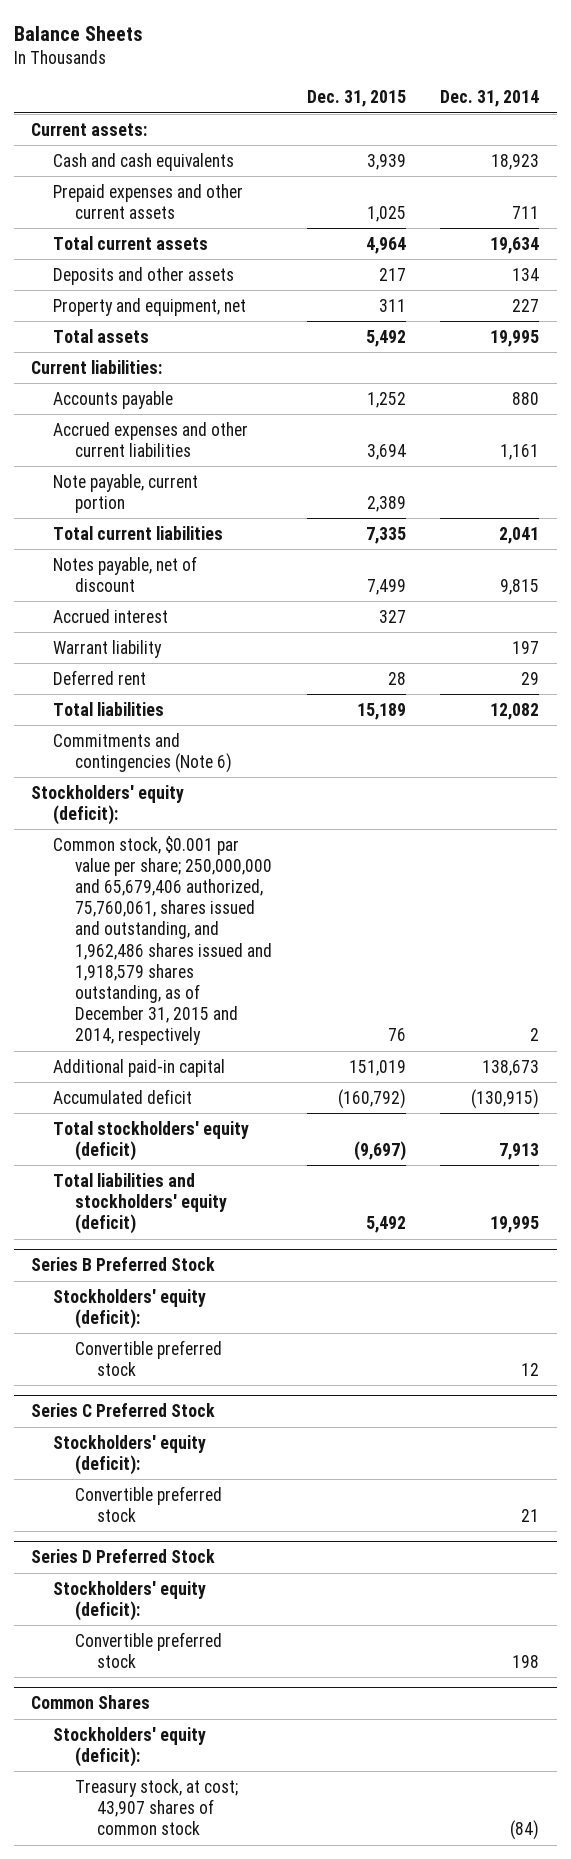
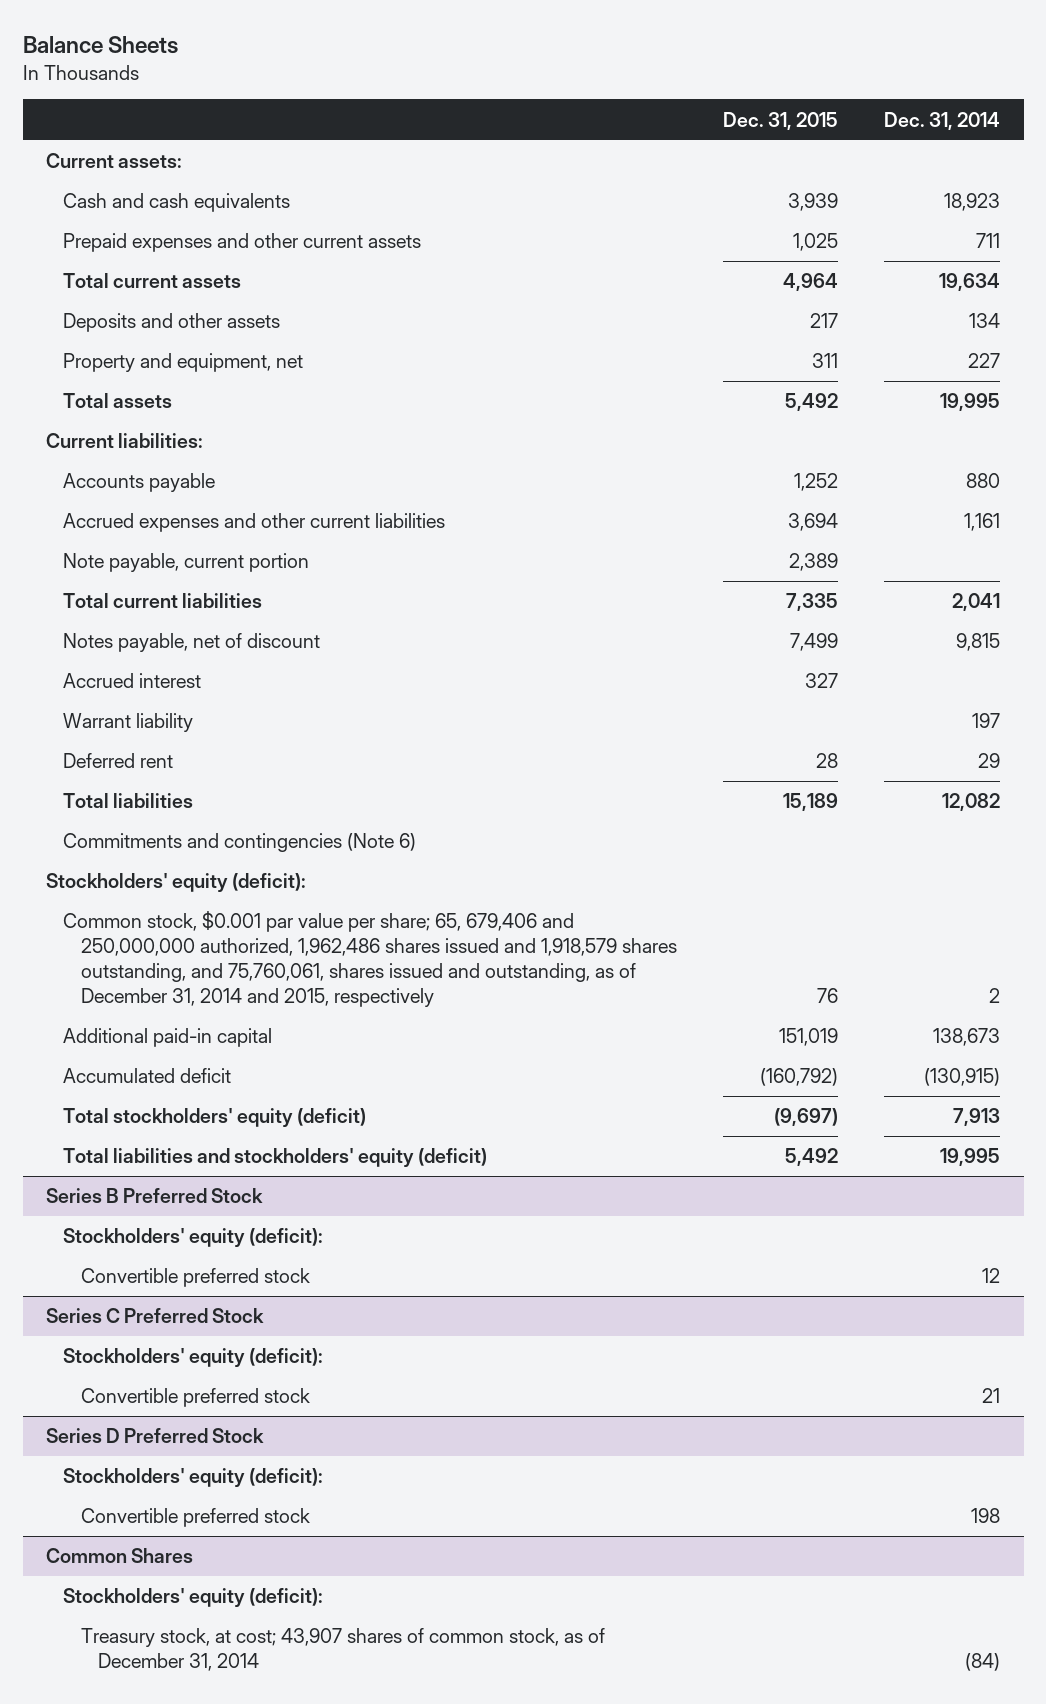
[53,835,272,1046] Common stock, $0.001 par value per share; 250,000,000 and 65,679,406 authorized, 75,760,061, shares issued and outstanding, and 1,962,486 shares issued and 1,918,579 shares outstanding, as of December 31, 2015 and 2014, respectively -> [63,911,677,1007] Common stock, $0.001 par value per share; 65, 679,406 and 250,000,000 authorized, 1,962,486 shares issued and 1,918,579 shares outstanding, and 75,760,061, shares issued and outstanding, as of December 31, 2014 and 2015, respectively
[74,1778,238,1836] Treasury stock, at cost; 43,907 shares of common stock -> [80,1628,605,1672] Treasury stock, at cost; 43,907 shares of common stock, as of December 31, 2014

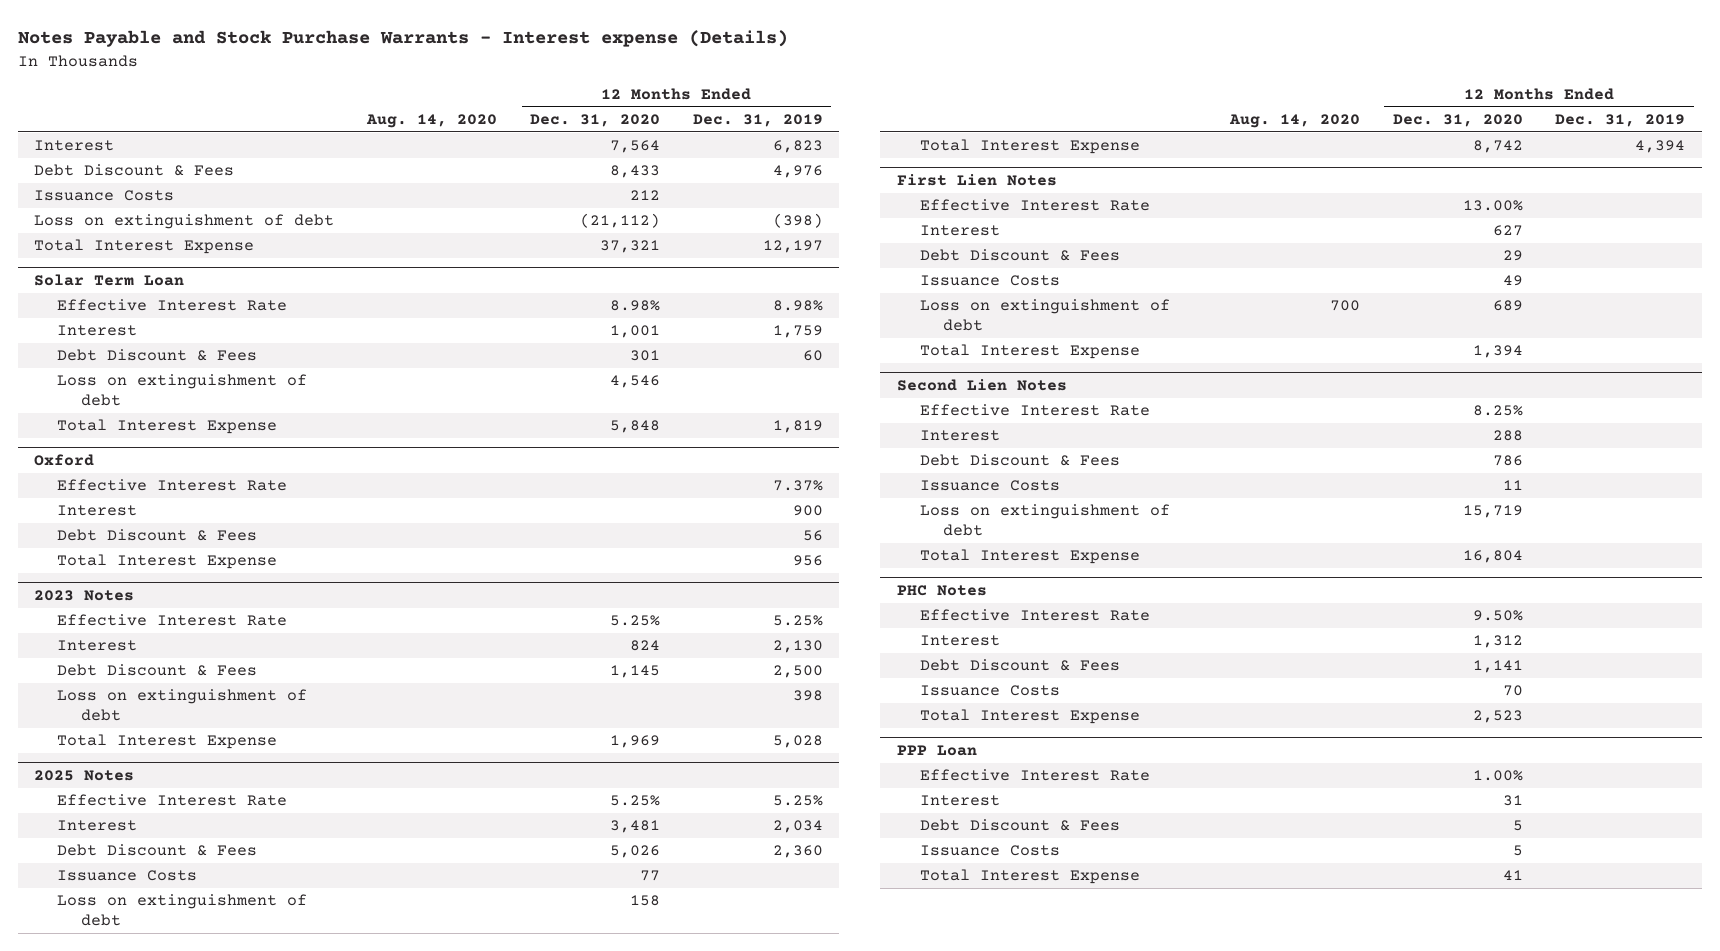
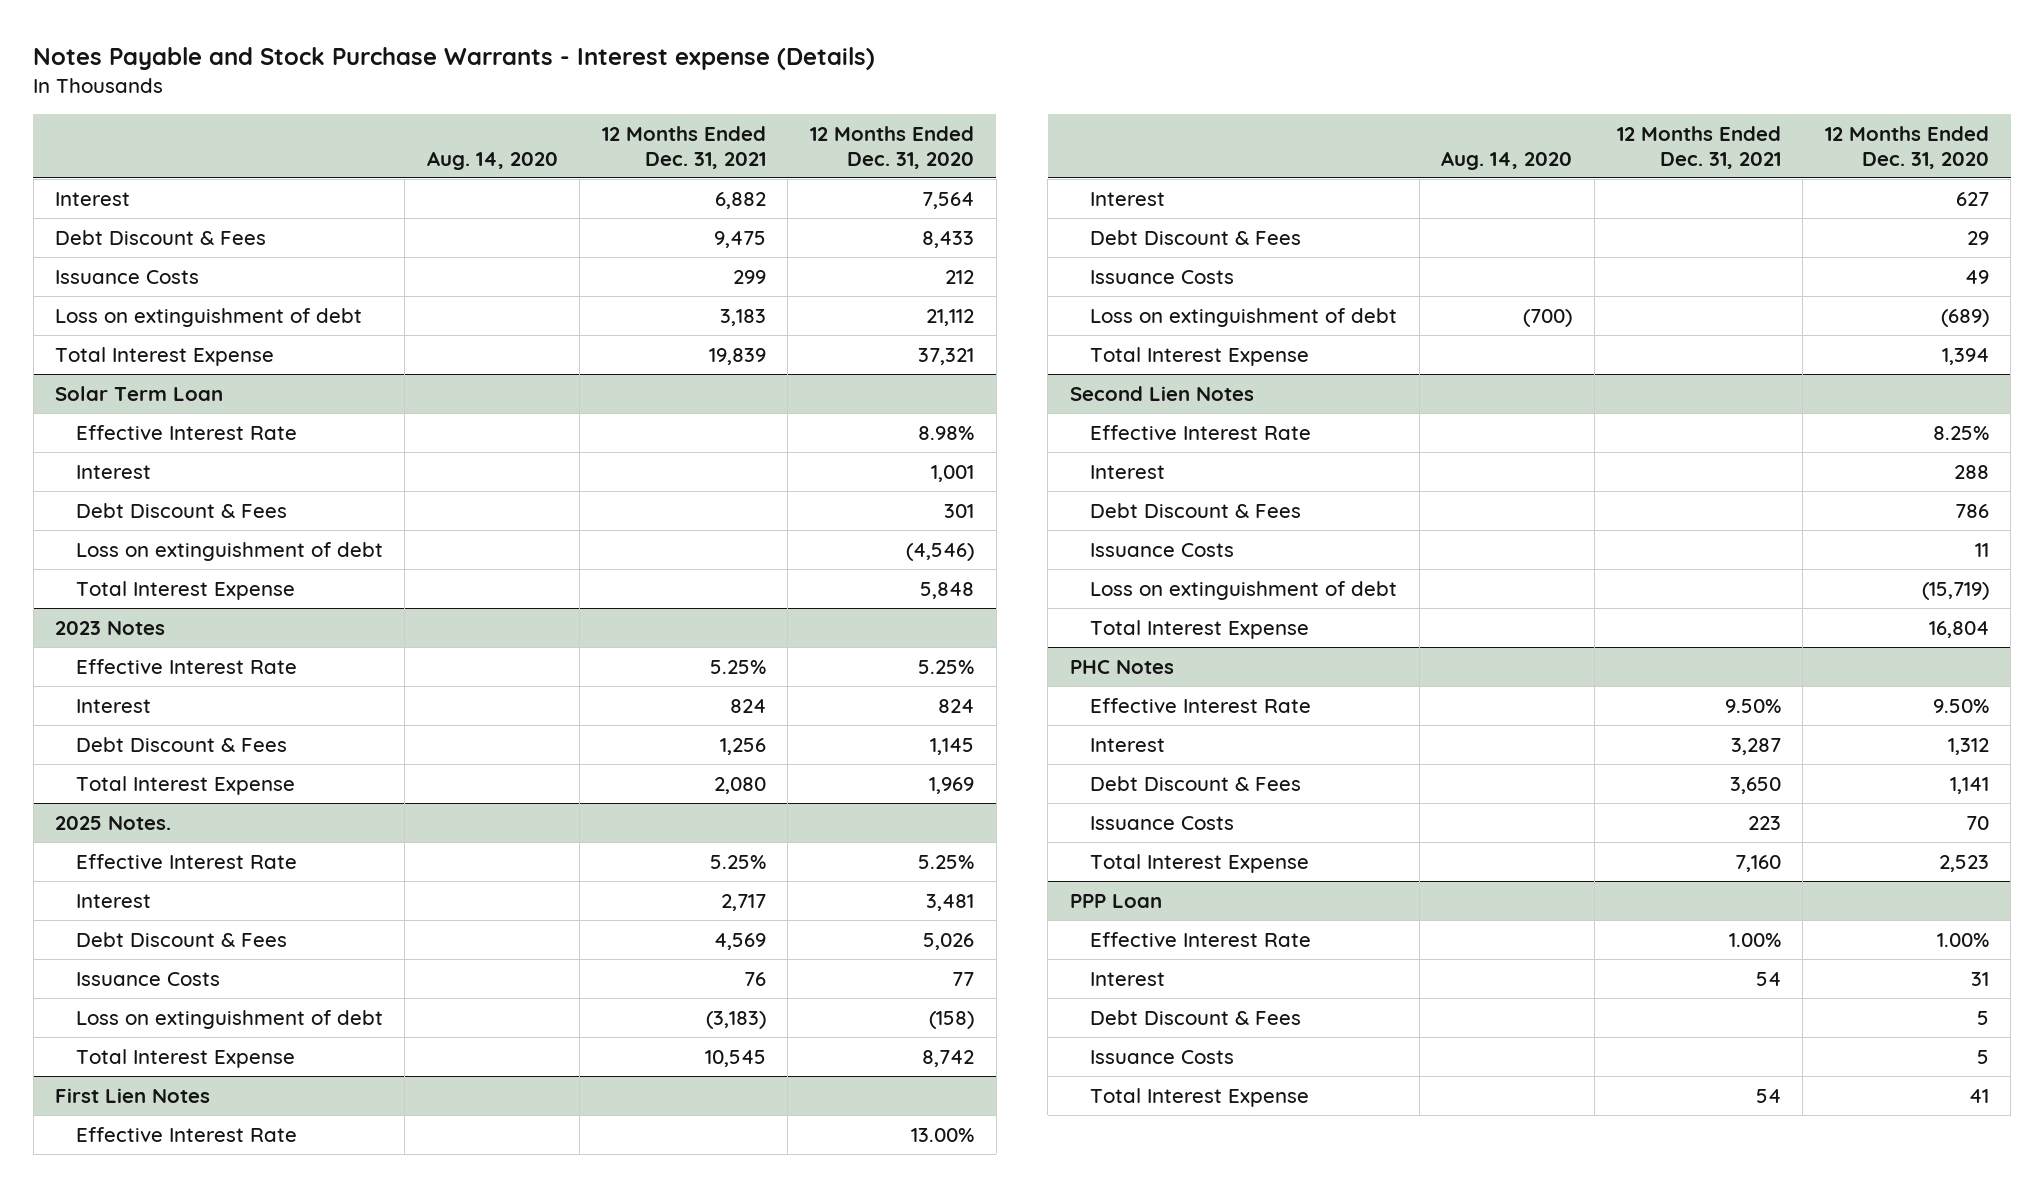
[692,114,823,128] Dec. 31, 2019 -> none
none -> [601,125,766,169] 12 Months Ended Dec. 31, 2021
[579,213,660,229] (21,112) -> [925,308,974,326] 21,112
[609,375,660,389] 4,546 -> [905,542,974,561] (4,546)
[34,454,95,467] Oxford -> none
[57,479,288,492] Effective Interest Rate -> none
[57,505,138,517] Interest -> none
[57,529,258,542] Debt Discount & Fees -> none
[57,554,278,570] Total Interest Expense -> none
[57,689,308,721] Loss on extinguishment of debt -> none
[34,770,135,782] 2025 Notes -> [55,815,172,830] 2025 Notes.
[629,895,660,907] 158 -> [928,1010,974,1029] (158)
[1329,300,1360,312] 700 -> [1523,308,1573,327] (700)
[1492,300,1523,312] 689 -> [1940,308,1989,327] (689)
[1462,505,1523,519] 15,719 -> [1921,581,1989,600] (15,719)

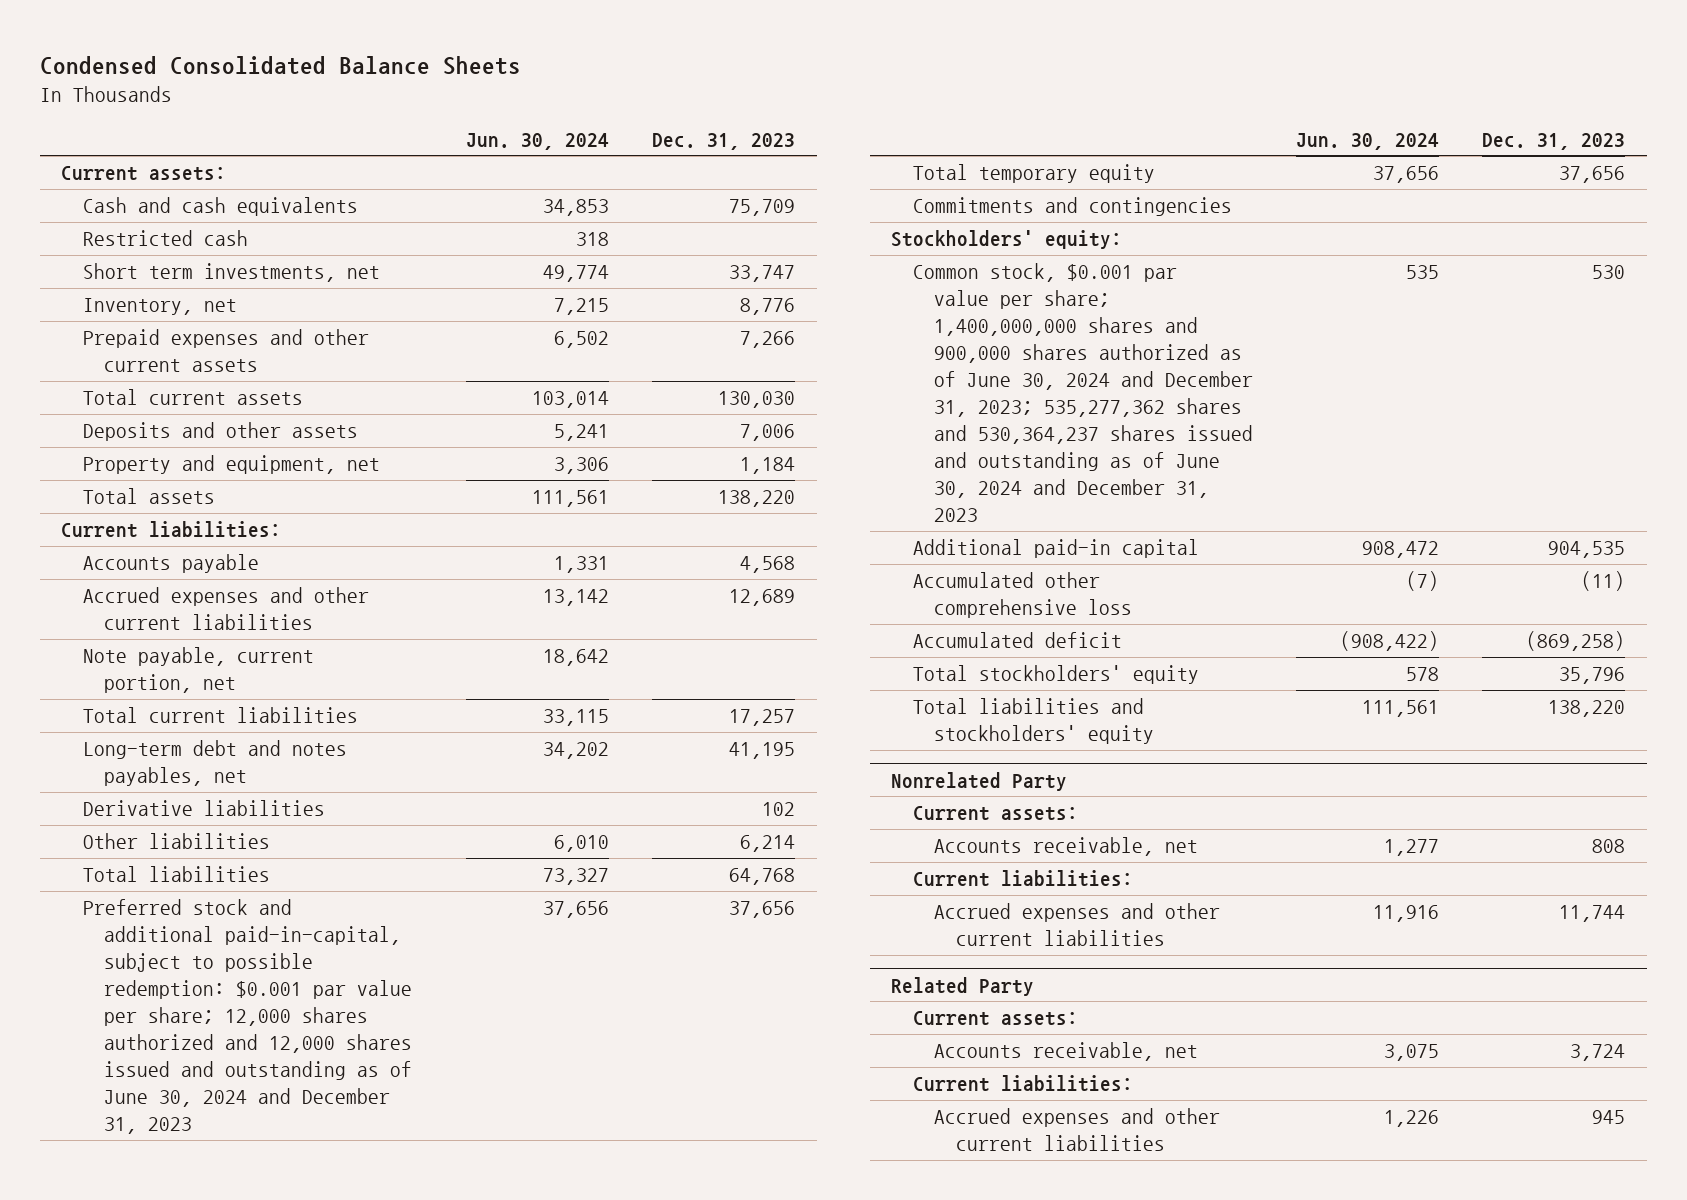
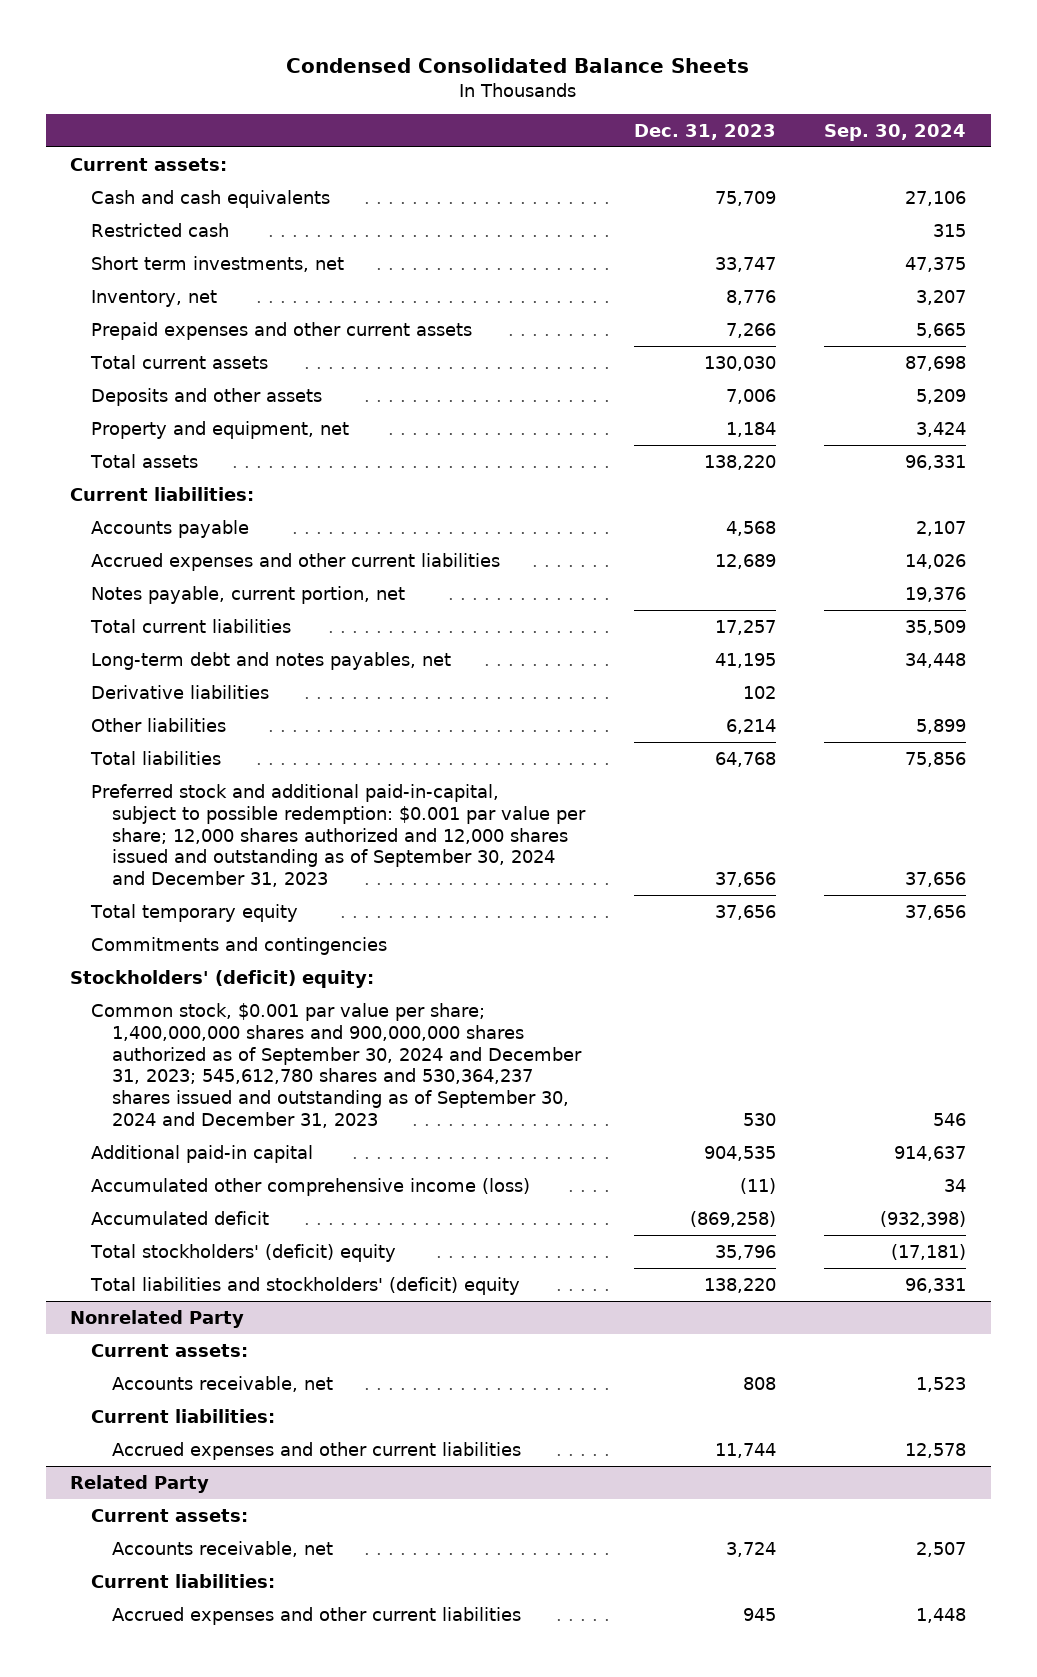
[466,132,610,150] Jun. 30, 2024 -> none
none -> [824,123,967,141] Sep. 30, 2024
[82,647,314,694] Note payable, current portion, net -> [91,585,406,604] Notes payable, current portion, net
[82,899,413,1135] Preferred stock and additional paid-in-capital, subject to possible redemption: $0.001 par value per share; 12,000 shares authorized and 12,000 shares issued and outstanding as of June 30, 2024 and December 31, 2023 -> [91,783,587,888] Preferred stock and additional paid-in-capital, subject to possible redemption: $0.001 par value per share; 12,000 shares authorized and 12,000 shares issued and outstanding as of September 30, 2024 and December 31, 2023
[891,230,1123,250] Stockholders' equity: -> [70,969,375,988] Stockholders' (deficit) equity:
[912,263,1254,523] Common stock, $0.001 par value per share; 1,400,000,000 shares and 900,000 shares authorized as of June 30, 2024 and December 31, 2023; 535,277,362 shares and 530,364,237 shares issued and outstanding as of June 30, 2024 and December 31, 2023 -> [91,1002,583,1129] Common stock, $0.001 par value per share; 1,400,000,000 shares and 900,000,000 shares authorized as of September 30, 2024 and December 31, 2023; 545,612,780 shares and 530,364,237 shares issued and outstanding as of September 30, 2024 and December 31, 2023
[912,572,1133,619] Accumulated other comprehensive loss -> [91,1177,531,1196] Accumulated other comprehensive income (loss)
[912,665,1199,685] Total stockholders' equity -> [90,1243,397,1262] Total stockholders' (deficit) equity
[912,698,1155,745] Total liabilities and stockholders' equity -> [90,1276,521,1295] Total liabilities and stockholders' (deficit) equity

